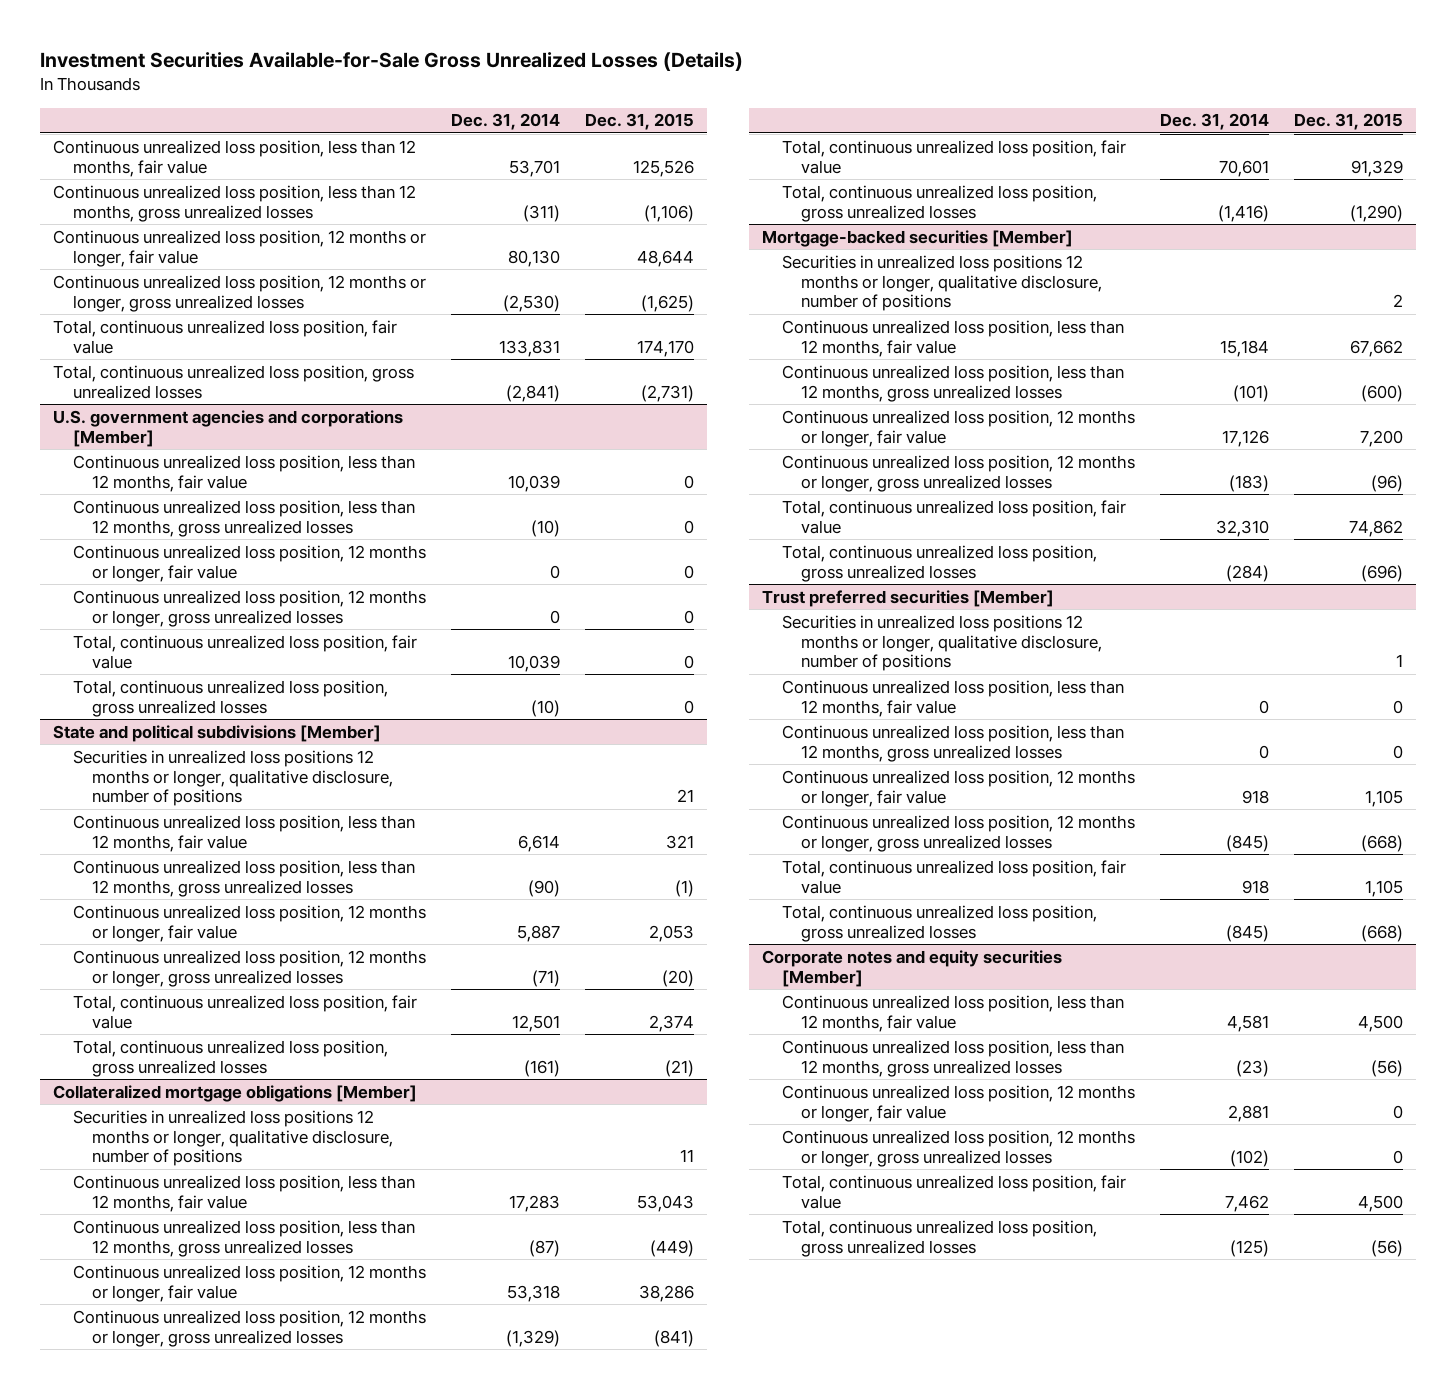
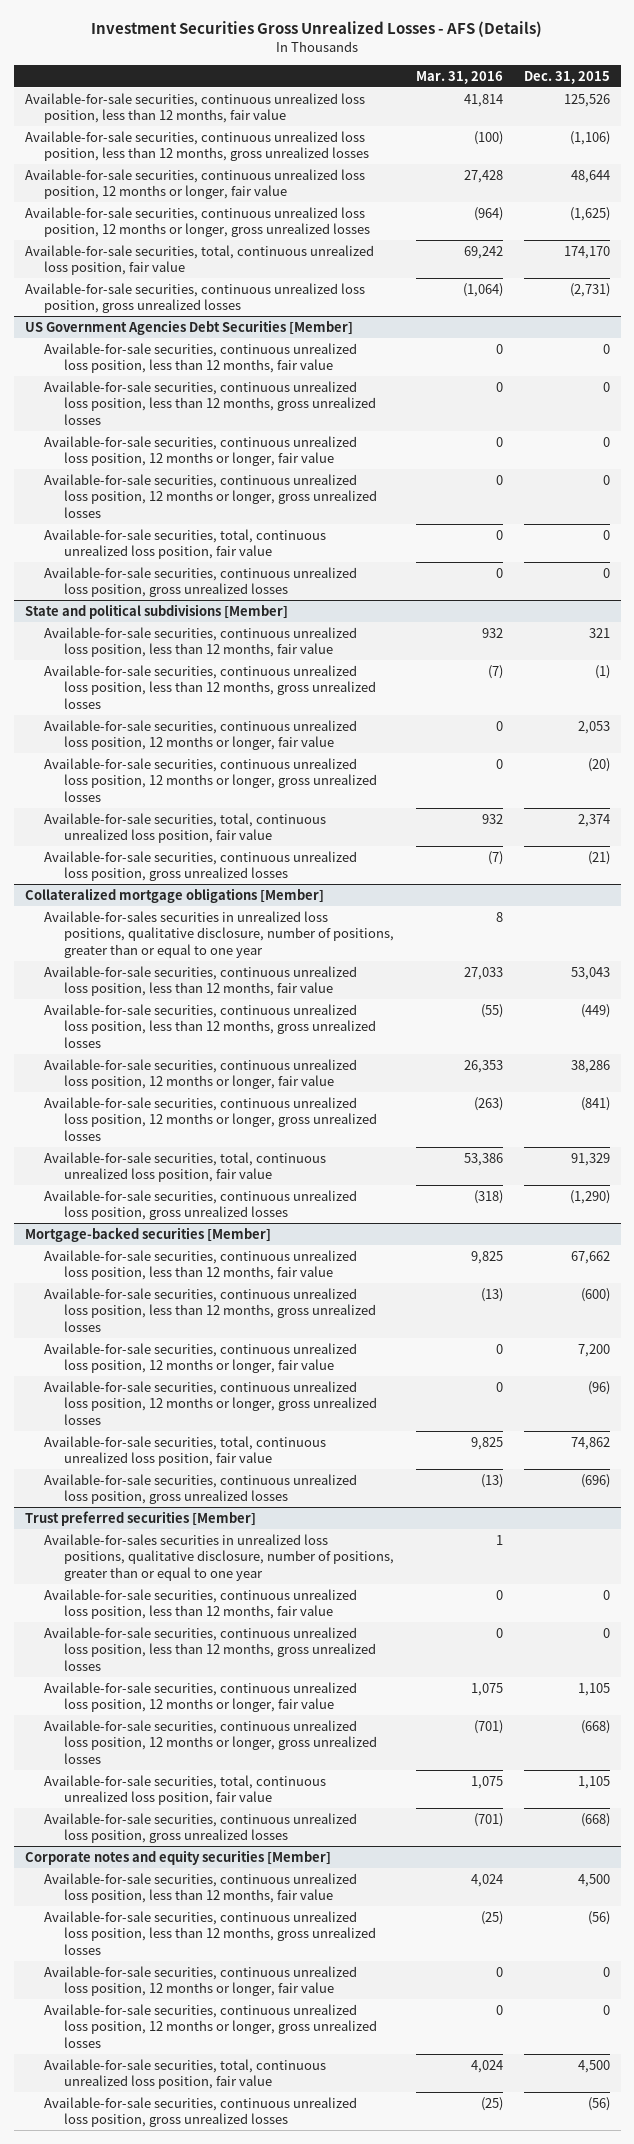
[40,52,744,72] Investment Securities Available-for-Sale Gross Unrealized Losses (Details) -> [91,21,543,38] Investment Securities Gross Unrealized Losses - AFS (Details)
[451,113,561,131] Dec. 31, 2014 -> none
none -> [415,70,503,84] Mar. 31, 2016
[52,139,416,177] Continuous unrealized loss position, less than 12 months, fair value -> [24,92,365,124] Available-for-sale securities, continuous unrealized loss position, less than 12 months, fair value
[52,184,416,222] Continuous unrealized loss position, less than 12 months, gross unrealized losses -> [24,130,370,162] Available-for-sale securities, continuous unrealized loss position, less than 12 months, gross unrealized losses
[52,229,426,267] Continuous unrealized loss position, 12 months or longer, fair value -> [24,168,365,200] Available-for-sale securities, continuous unrealized loss position, 12 months or longer, fair value
[52,274,426,312] Continuous unrealized loss position, 12 months or longer, gross unrealized losses -> [24,206,371,238] Available-for-sale securities, continuous unrealized loss position, 12 months or longer, gross unrealized losses
[52,319,397,354] Total, continuous unrealized loss position, fair value -> [24,244,374,276] Available-for-sale securities, total, continuous unrealized loss position, fair value
[52,364,414,399] Total, continuous unrealized loss position, gross unrealized losses -> [24,282,365,314] Available-for-sale securities, continuous unrealized loss position, gross unrealized losses
[52,409,403,447] U.S. government agencies and corporations [Member] -> [24,319,353,335] US Government Agencies Debt Securities [Member]
[72,454,415,492] Continuous unrealized loss position, less than 12 months, fair value -> [44,342,358,374] Available-for-sale securities, continuous unrealized loss position, less than 12 months, fair value
[72,499,415,537] Continuous unrealized loss position, less than 12 months, gross unrealized losses -> [44,380,377,425] Available-for-sale securities, continuous unrealized loss position, less than 12 months, gross unrealized losses
[72,544,426,582] Continuous unrealized loss position, 12 months or longer, fair value -> [44,435,358,467] Available-for-sale securities, continuous unrealized loss position, 12 months or longer, fair value
[72,589,426,627] Continuous unrealized loss position, 12 months or longer, gross unrealized losses -> [44,473,378,518] Available-for-sale securities, continuous unrealized loss position, 12 months or longer, gross unrealized losses
[72,634,417,669] Total, continuous unrealized loss position, fair value -> [44,528,327,560] Available-for-sale securities, total, continuous unrealized loss position, fair value
[72,679,388,717] Total, continuous unrealized loss position, gross unrealized losses -> [44,566,358,598] Available-for-sale securities, continuous unrealized loss position, gross unrealized losses
[72,749,394,807] Securities in unrealized loss positions 12 months or longer, qualitative disclosure, number of positions -> none
[72,814,415,852] Continuous unrealized loss position, less than 12 months, fair value -> [44,626,358,658] Available-for-sale securities, continuous unrealized loss position, less than 12 months, fair value
[72,859,415,897] Continuous unrealized loss position, less than 12 months, gross unrealized losses -> [44,664,377,709] Available-for-sale securities, continuous unrealized loss position, less than 12 months, gross unrealized losses
[72,904,426,942] Continuous unrealized loss position, 12 months or longer, fair value -> [44,719,358,751] Available-for-sale securities, continuous unrealized loss position, 12 months or longer, fair value
[72,949,426,987] Continuous unrealized loss position, 12 months or longer, gross unrealized losses -> [44,757,378,802] Available-for-sale securities, continuous unrealized loss position, 12 months or longer, gross unrealized losses
[72,994,417,1029] Total, continuous unrealized loss position, fair value -> [44,812,327,844] Available-for-sale securities, total, continuous unrealized loss position, fair value
[72,1039,388,1077] Total, continuous unrealized loss position, gross unrealized losses -> [44,850,358,882] Available-for-sale securities, continuous unrealized loss position, gross unrealized losses
[72,1109,394,1167] Securities in unrealized loss positions 12 months or longer, qualitative disclosure, number of positions -> none
none -> [44,910,395,958] Available-for-sales securities in unrealized loss positions, qualitative disclosure, number of positions, greater than or equal to one year
[72,1174,415,1212] Continuous unrealized loss position, less than 12 months, fair value -> [44,965,358,997] Available-for-sale securities, continuous unrealized loss position, less than 12 months, fair value
[72,1219,415,1257] Continuous unrealized loss position, less than 12 months, gross unrealized losses -> [44,1003,377,1048] Available-for-sale securities, continuous unrealized loss position, less than 12 months, gross unrealized losses
[72,1264,426,1302] Continuous unrealized loss position, 12 months or longer, fair value -> [44,1058,358,1090] Available-for-sale securities, continuous unrealized loss position, 12 months or longer, fair value
[72,1309,426,1347] Continuous unrealized loss position, 12 months or longer, gross unrealized losses -> [44,1096,378,1141] Available-for-sale securities, continuous unrealized loss position, 12 months or longer, gross unrealized losses
[781,139,1126,174] Total, continuous unrealized loss position, fair value -> [44,1151,327,1183] Available-for-sale securities, total, continuous unrealized loss position, fair value
[781,184,1097,222] Total, continuous unrealized loss position, gross unrealized losses -> [44,1189,358,1221] Available-for-sale securities, continuous unrealized loss position, gross unrealized losses
[781,254,1103,312] Securities in unrealized loss positions 12 months or longer, qualitative disclosure, number of positions -> none
[781,319,1124,357] Continuous unrealized loss position, less than 12 months, fair value -> [44,1249,358,1281] Available-for-sale securities, continuous unrealized loss position, less than 12 months, fair value
[781,364,1124,402] Continuous unrealized loss position, less than 12 months, gross unrealized losses -> [44,1287,377,1332] Available-for-sale securities, continuous unrealized loss position, less than 12 months, gross unrealized losses
[781,409,1135,447] Continuous unrealized loss position, 12 months or longer, fair value -> [44,1342,358,1374] Available-for-sale securities, continuous unrealized loss position, 12 months or longer, fair value
[781,454,1135,492] Continuous unrealized loss position, 12 months or longer, gross unrealized losses -> [44,1380,378,1425] Available-for-sale securities, continuous unrealized loss position, 12 months or longer, gross unrealized losses
[781,499,1126,534] Total, continuous unrealized loss position, fair value -> [44,1435,327,1467] Available-for-sale securities, total, continuous unrealized loss position, fair value
[781,544,1097,582] Total, continuous unrealized loss position, gross unrealized losses -> [44,1473,358,1505] Available-for-sale securities, continuous unrealized loss position, gross unrealized losses
[781,614,1103,672] Securities in unrealized loss positions 12 months or longer, qualitative disclosure, number of positions -> none
none -> [44,1533,395,1581] Available-for-sales securities in unrealized loss positions, qualitative disclosure, number of positions, greater than or equal to one year
[781,679,1124,717] Continuous unrealized loss position, less than 12 months, fair value -> [44,1588,358,1620] Available-for-sale securities, continuous unrealized loss position, less than 12 months, fair value
[781,724,1124,762] Continuous unrealized loss position, less than 12 months, gross unrealized losses -> [44,1626,377,1671] Available-for-sale securities, continuous unrealized loss position, less than 12 months, gross unrealized losses
[781,769,1135,807] Continuous unrealized loss position, 12 months or longer, fair value -> [44,1681,358,1713] Available-for-sale securities, continuous unrealized loss position, 12 months or longer, fair value
[781,814,1135,852] Continuous unrealized loss position, 12 months or longer, gross unrealized losses -> [44,1719,378,1764] Available-for-sale securities, continuous unrealized loss position, 12 months or longer, gross unrealized losses
[781,859,1126,894] Total, continuous unrealized loss position, fair value -> [44,1774,327,1806] Available-for-sale securities, total, continuous unrealized loss position, fair value
[781,904,1097,942] Total, continuous unrealized loss position, gross unrealized losses -> [44,1812,358,1844] Available-for-sale securities, continuous unrealized loss position, gross unrealized losses
[781,994,1124,1032] Continuous unrealized loss position, less than 12 months, fair value -> [44,1872,358,1904] Available-for-sale securities, continuous unrealized loss position, less than 12 months, fair value
[781,1039,1124,1077] Continuous unrealized loss position, less than 12 months, gross unrealized losses -> [44,1910,377,1955] Available-for-sale securities, continuous unrealized loss position, less than 12 months, gross unrealized losses
[781,1084,1135,1122] Continuous unrealized loss position, 12 months or longer, fair value -> [44,1965,358,1997] Available-for-sale securities, continuous unrealized loss position, 12 months or longer, fair value
[781,1129,1135,1167] Continuous unrealized loss position, 12 months or longer, gross unrealized losses -> [44,2003,378,2048] Available-for-sale securities, continuous unrealized loss position, 12 months or longer, gross unrealized losses
[781,1174,1126,1209] Total, continuous unrealized loss position, fair value -> [44,2058,327,2090] Available-for-sale securities, total, continuous unrealized loss position, fair value
[781,1219,1097,1257] Total, continuous unrealized loss position, gross unrealized losses -> [44,2096,358,2128] Available-for-sale securities, continuous unrealized loss position, gross unrealized losses

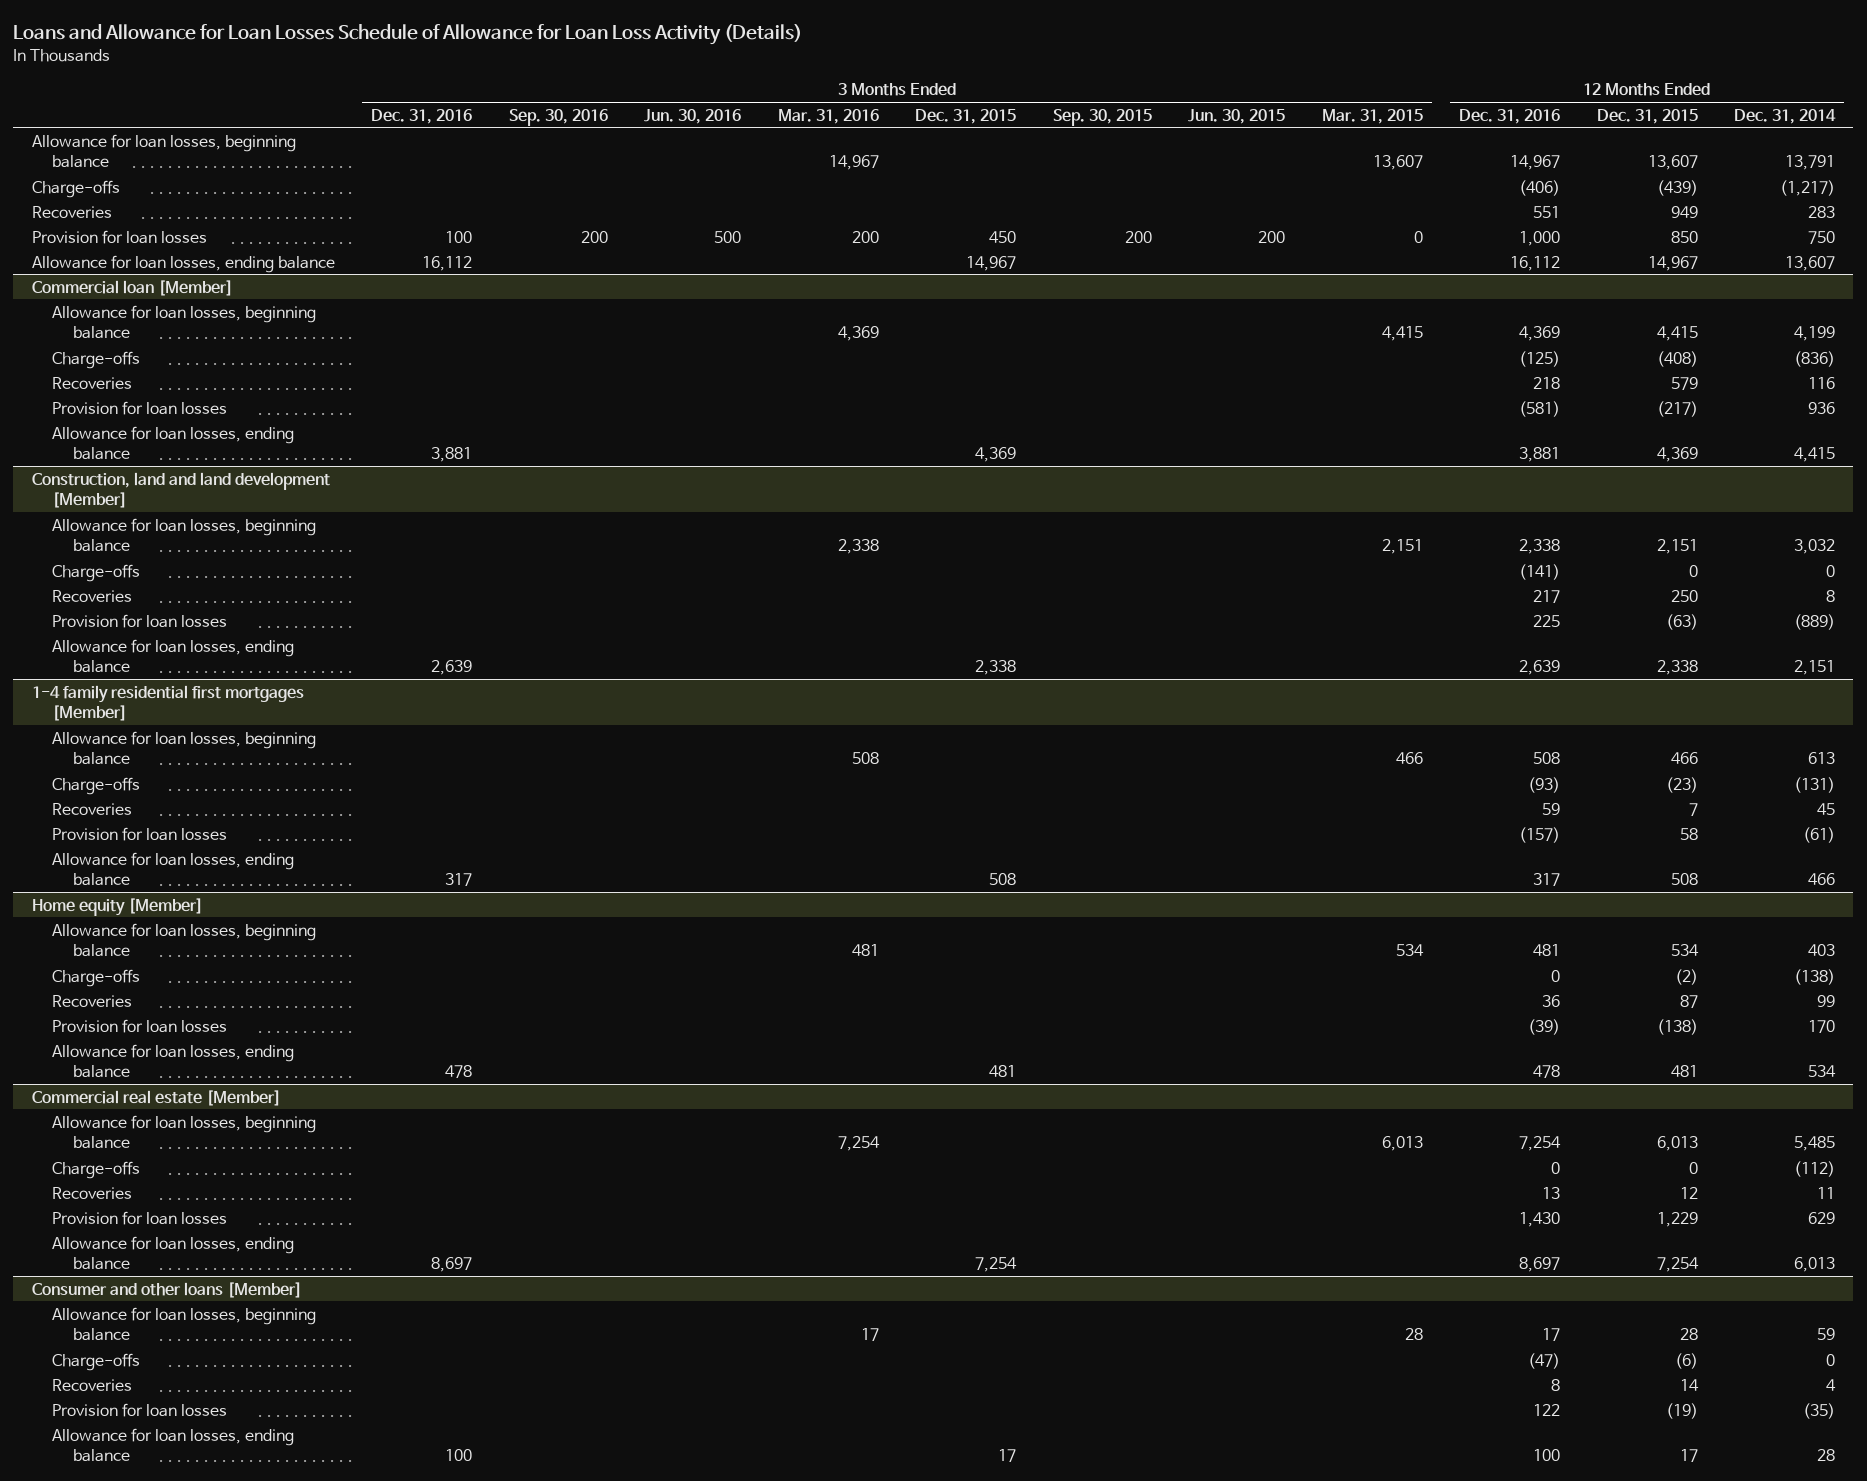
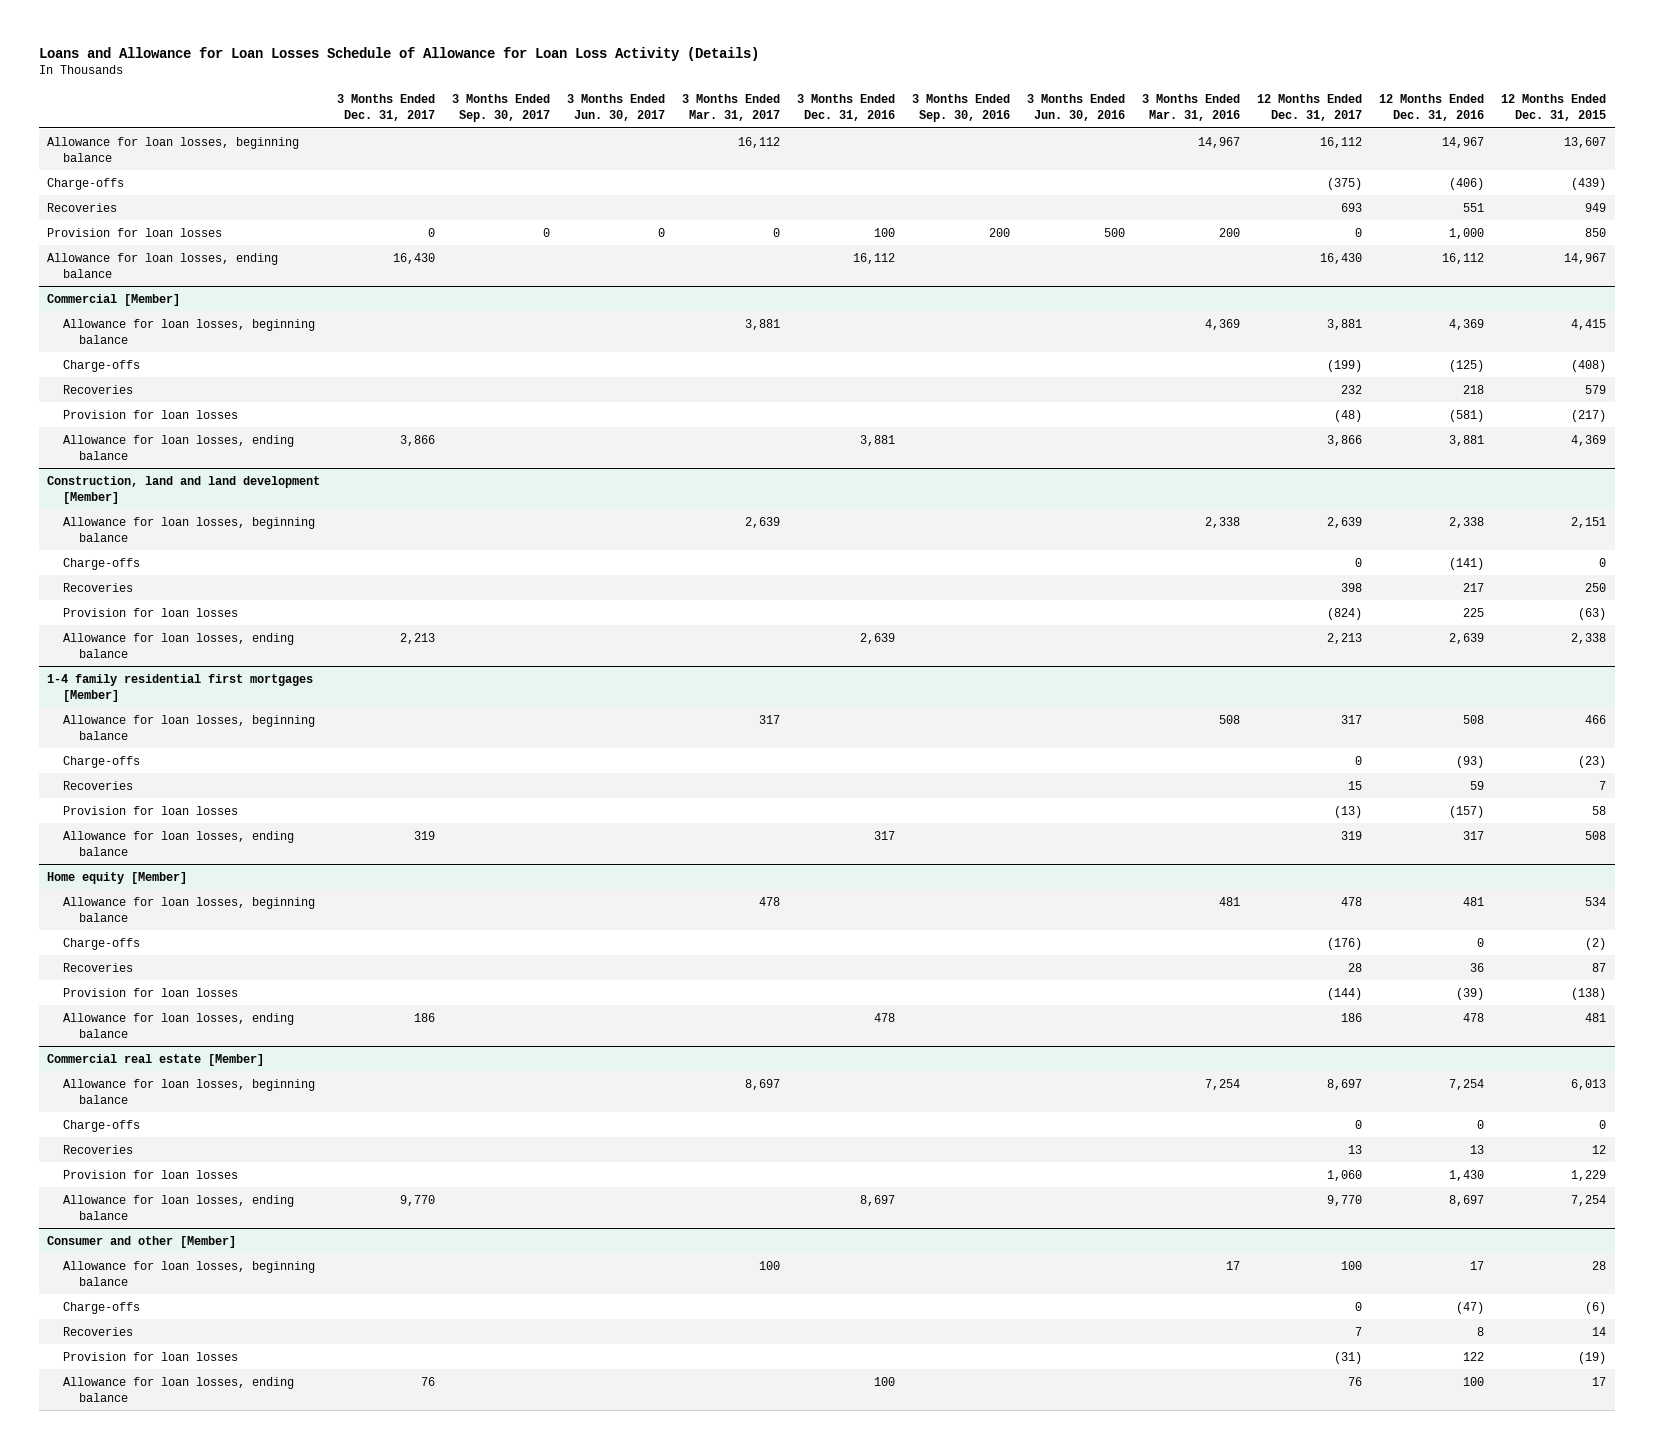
[915,108,1017,124] Dec. 31, 2015 -> none
[1052,108,1152,126] Sep. 30, 2015 -> none
[1188,108,1286,124] Jun. 30, 2015 -> none
[1321,108,1423,124] Mar. 31, 2015 -> none
[1734,108,1837,124] Dec. 31, 2014 -> none
none -> [337,94,436,122] 3 Months Ended Dec. 31, 2017
none -> [452,94,551,123] 3 Months Ended Sep. 30, 2017
none -> [567,94,666,122] 3 Months Ended Jun. 30, 2017
none -> [682,94,781,122] 3 Months Ended Mar. 31, 2017
none -> [1257,94,1363,122] 12 Months Ended Dec. 31, 2017
[31,279,233,296] Commercial loan [Member] -> [47,293,181,306] Commercial [Member]
[31,1281,302,1298] Consumer and other loans [Member] -> [47,1235,237,1248] Consumer and other [Member]

